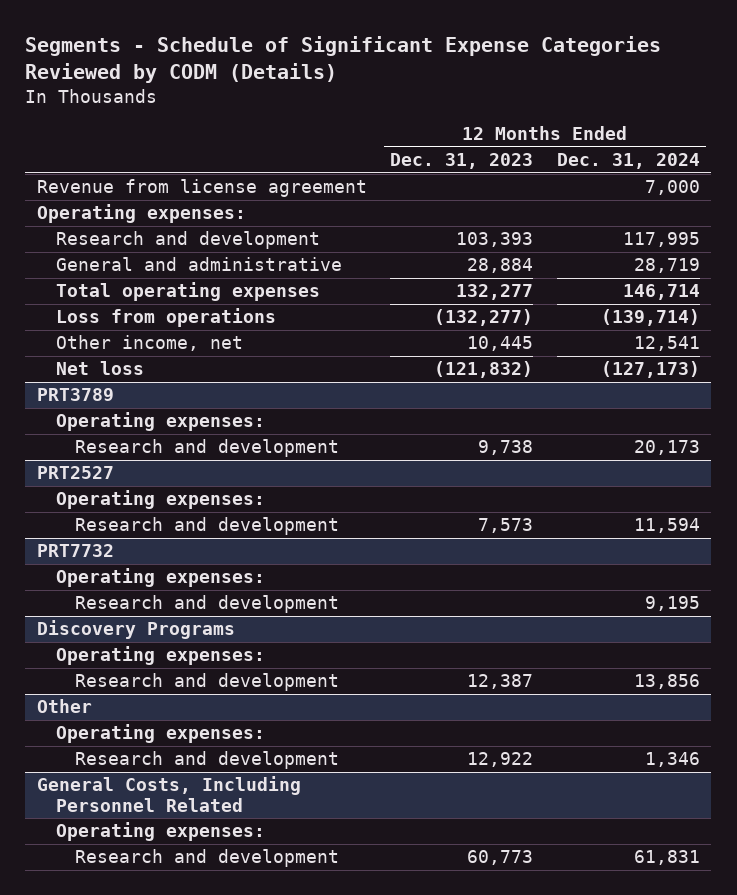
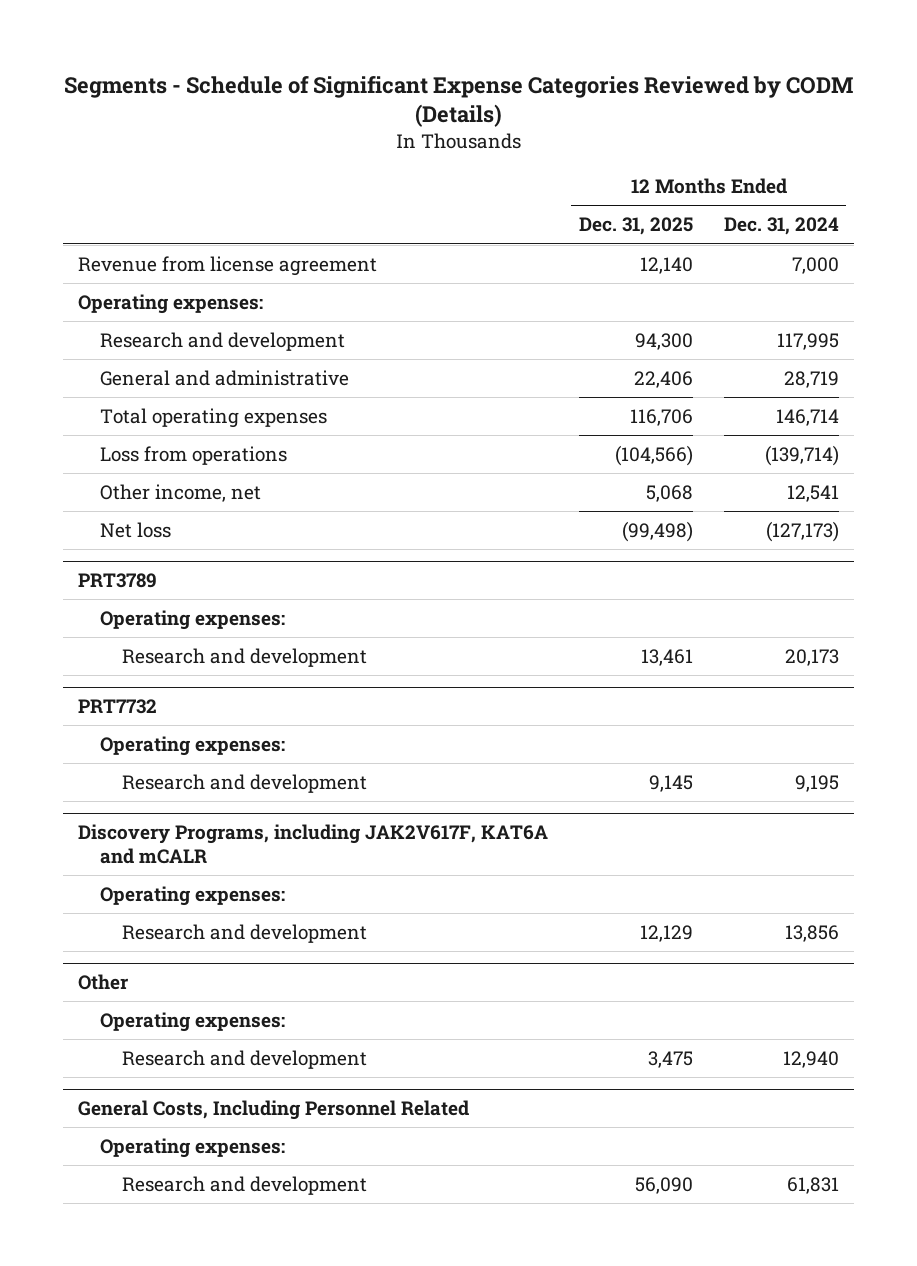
[390,153,534,170] Dec. 31, 2023 -> none
none -> [579,217,694,236] Dec. 31, 2025
[36,466,114,480] PRT2527 -> none
[56,490,266,510] Operating expenses: -> none
[75,517,340,536] Research and development -> none
[36,620,235,640] Discovery Programs -> none
none -> [78,824,549,865] Discovery Programs, including JAK2V617F, KAT6A and mCALR
[644,752,700,768] 1,346 -> [782,1051,839,1069] 12,940

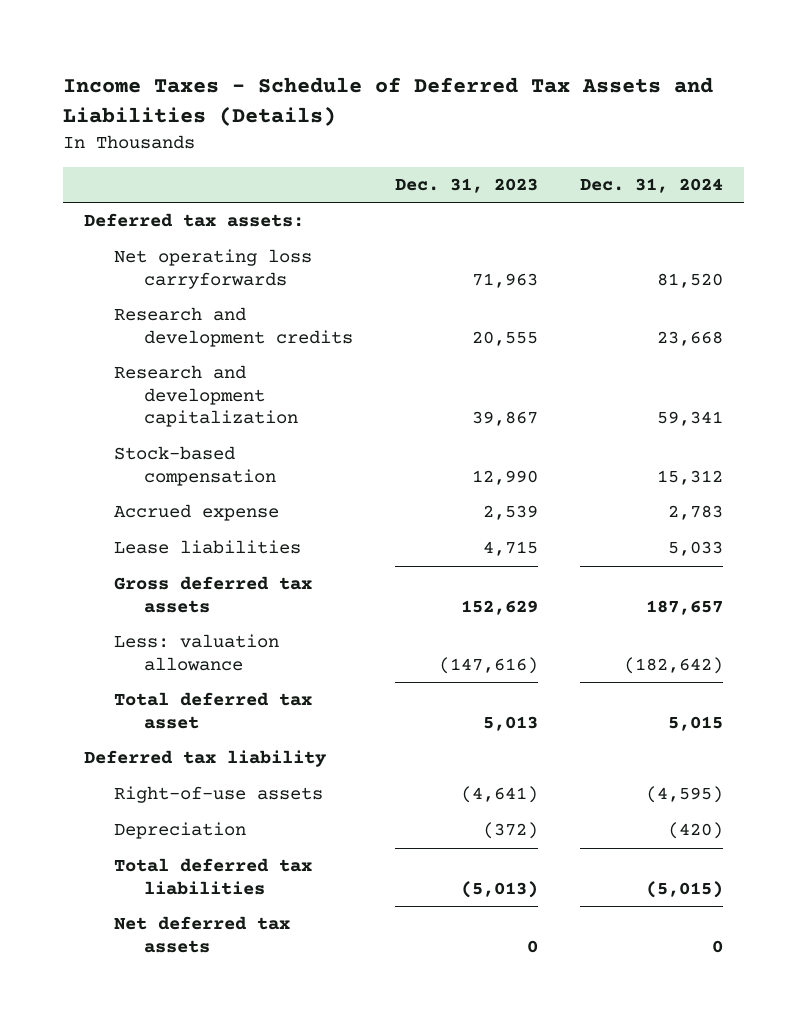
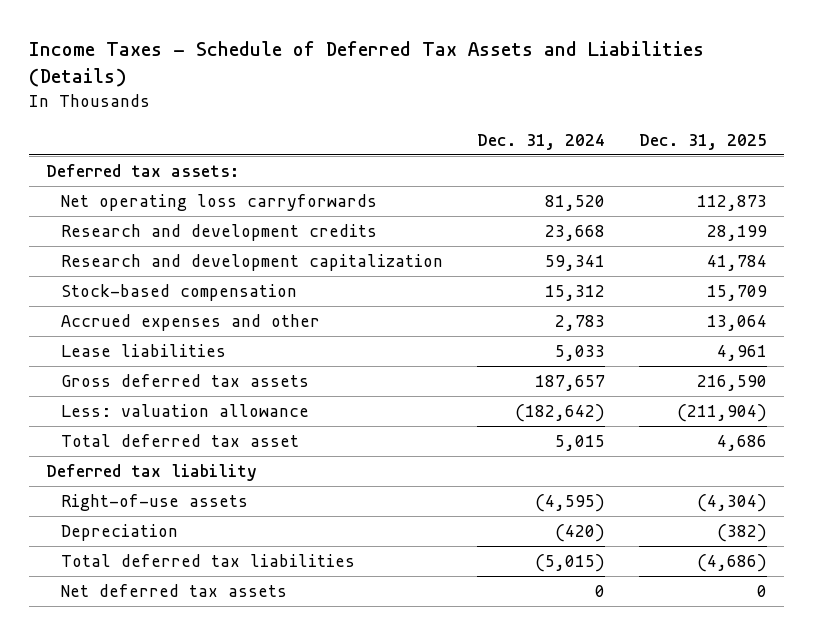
[394,178,538,194] Dec. 31, 2023 -> none
none -> [639,133,768,150] Dec. 31, 2025
[113,504,279,522] Accrued expense -> [61,314,321,332] Accrued expenses and other

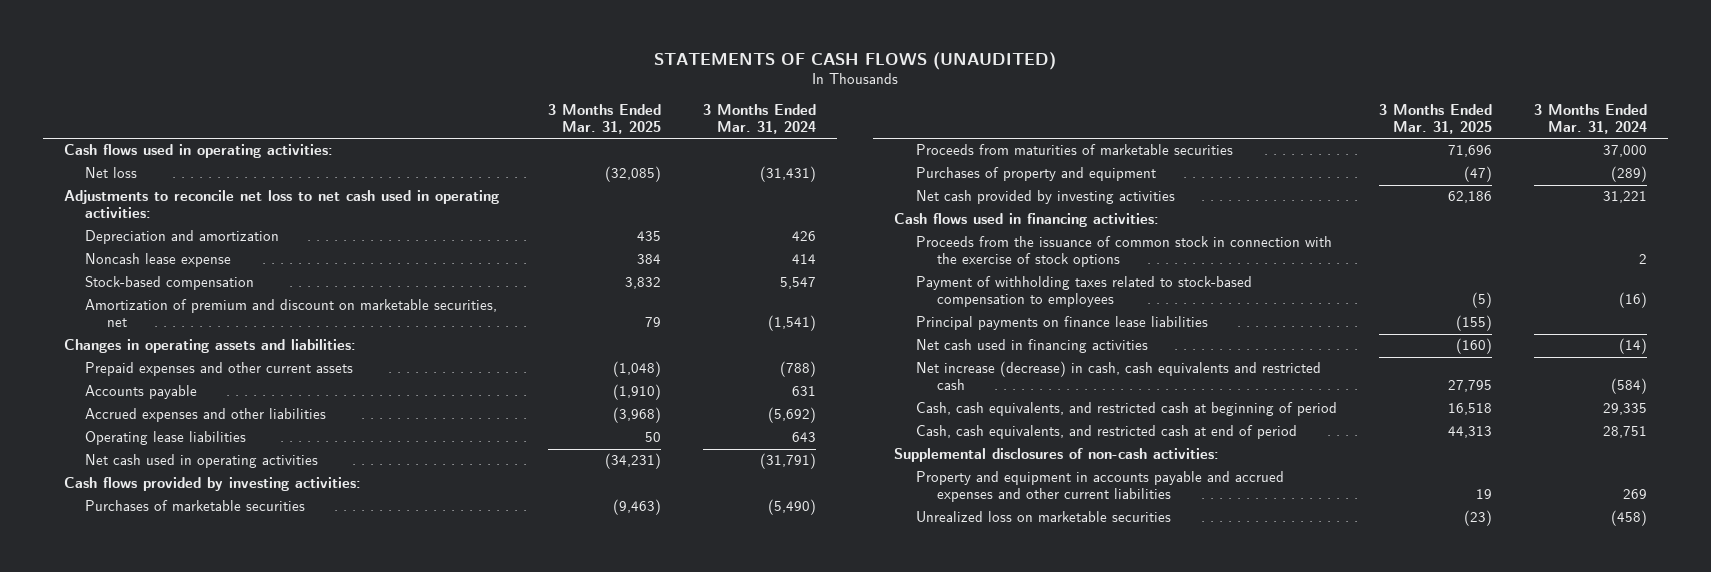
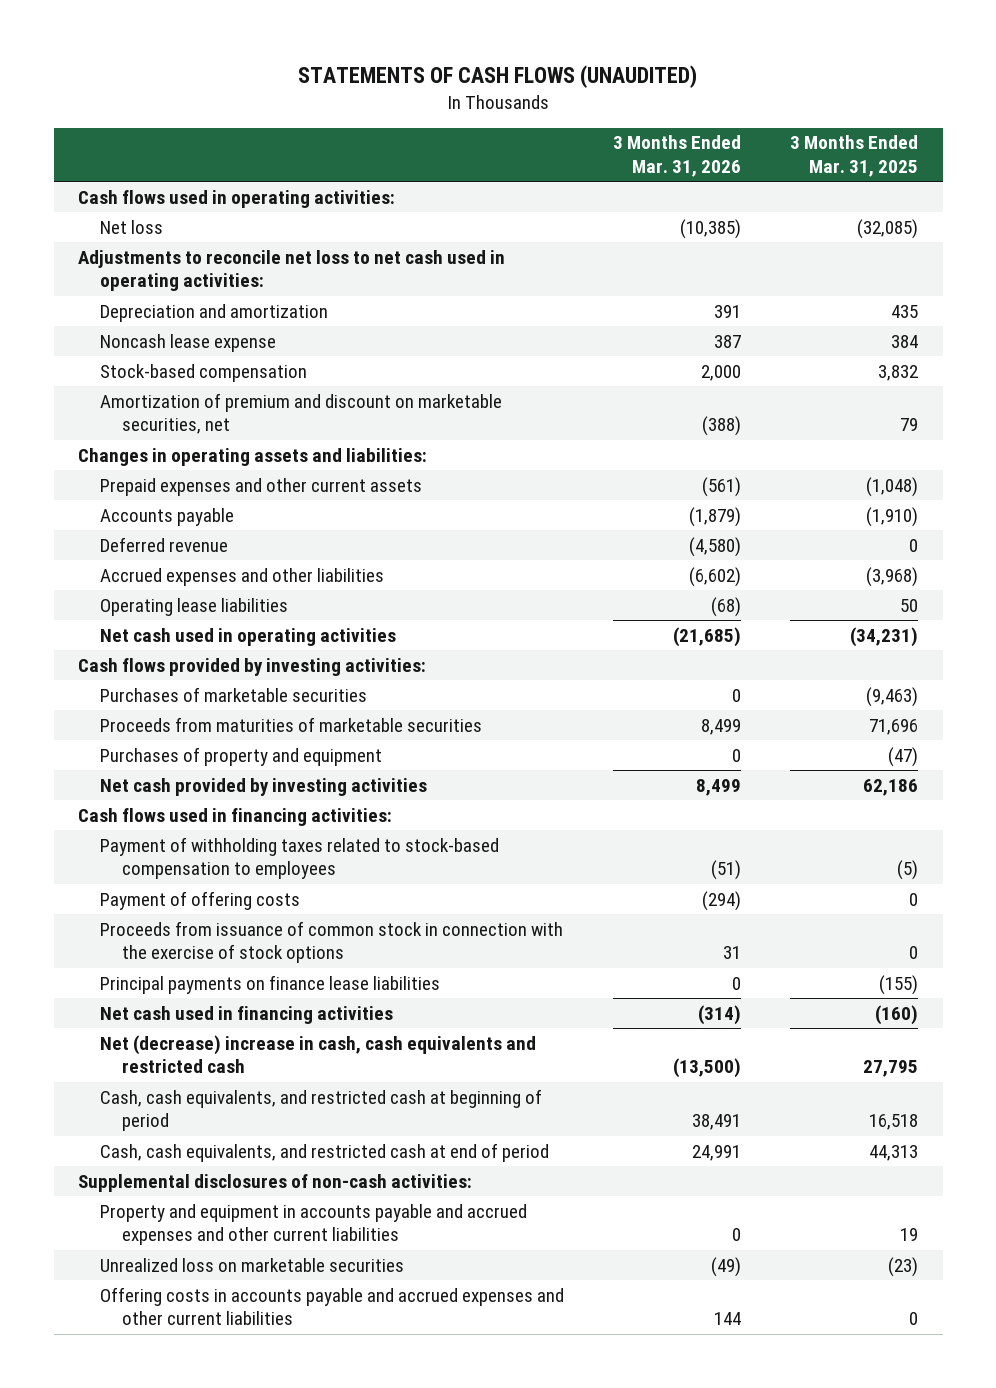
[703,104,817,135] 3 Months Ended Mar. 31, 2024 -> none
none -> [613,135,742,177] 3 Months Ended Mar. 31, 2026
none -> [99,536,228,552] Deferred revenue
[915,236,1332,268] Proceeds from the issuance of common stock in connection with the exercise of stock options -> none
none -> [99,890,300,910] Payment of offering costs
none -> [99,920,563,964] Proceeds from issuance of common stock in connection with the exercise of stock options
[915,361,1321,391] Net increase (decrease) in cash, cash equivalents and restricted cash -> [99,1034,536,1074] Net (decrease) increase in cash, cash equivalents and restricted cash
none -> [99,1286,564,1326] Offering costs in accounts payable and accrued expenses and other current liabilities

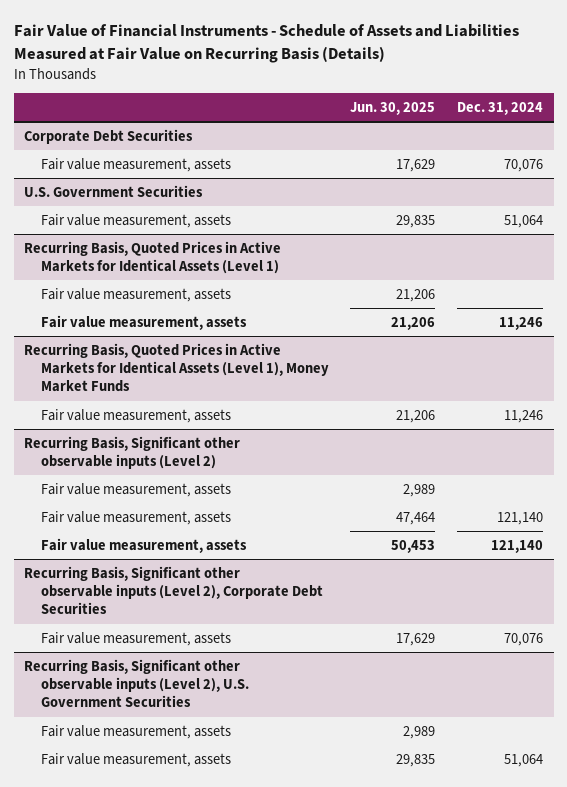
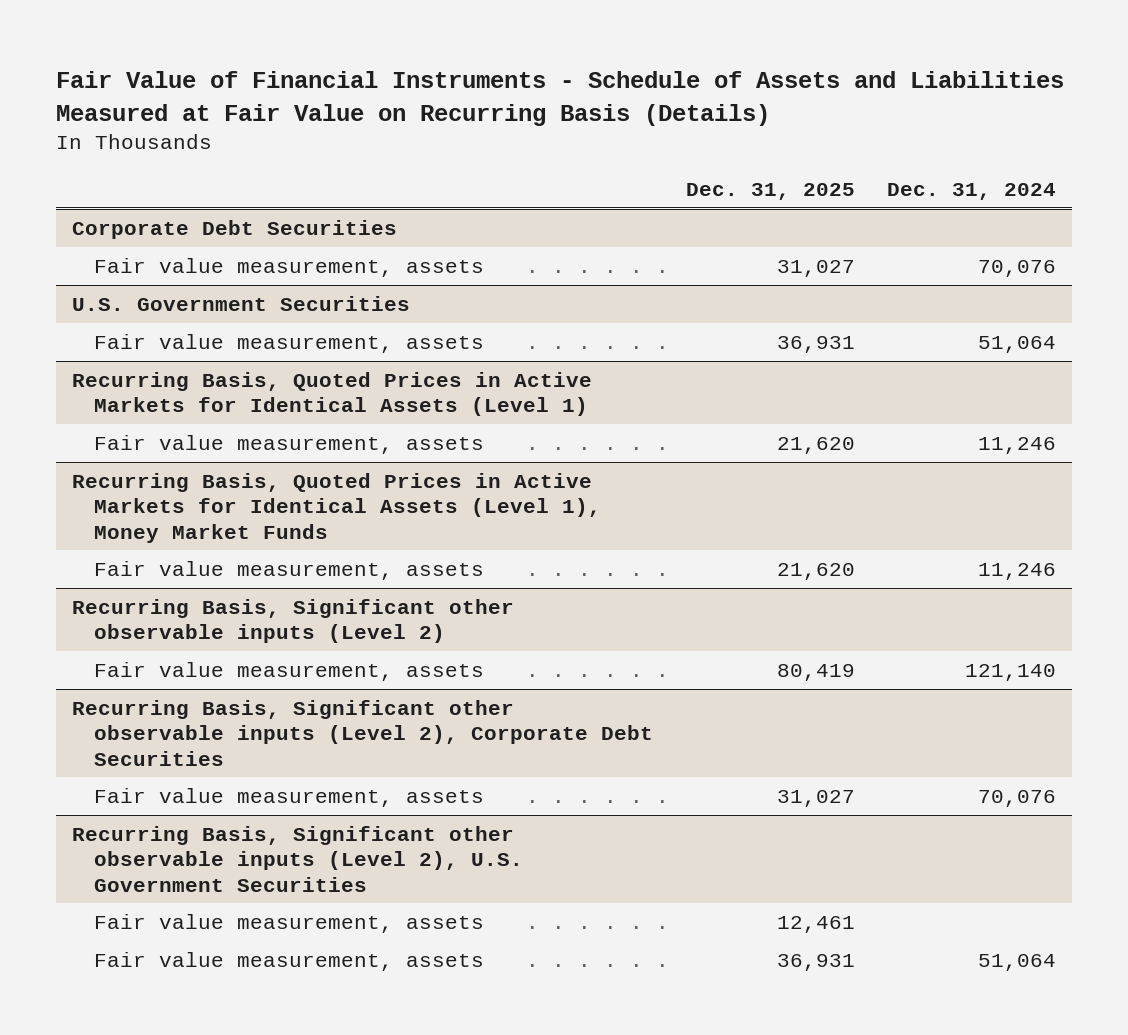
[350,101,436,115] Jun. 30, 2025 -> none
none -> [685,182,855,200] Dec. 31, 2025
[41,287,232,302] Fair value measurement, assets -> none
[41,482,232,497] Fair value measurement, assets -> none
[41,537,248,553] Fair value measurement, assets -> none

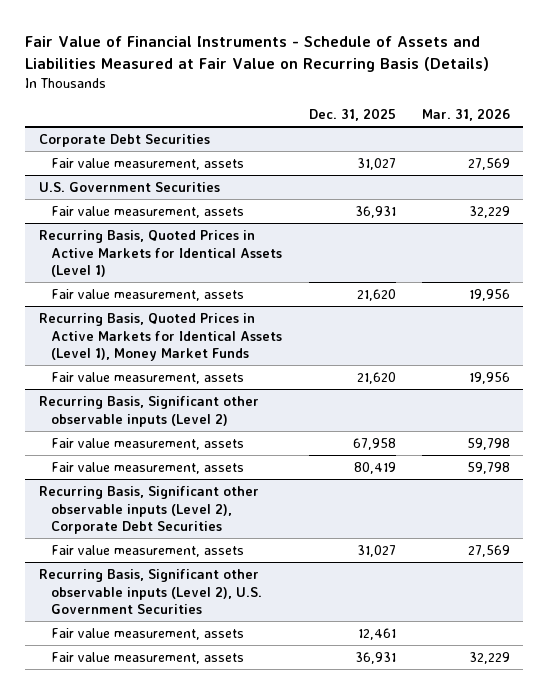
[886,182,1056,200] Dec. 31, 2024 -> none
none -> [422,108,511,122] Mar. 31, 2026
none -> [51,437,245,450] Fair value measurement, assets

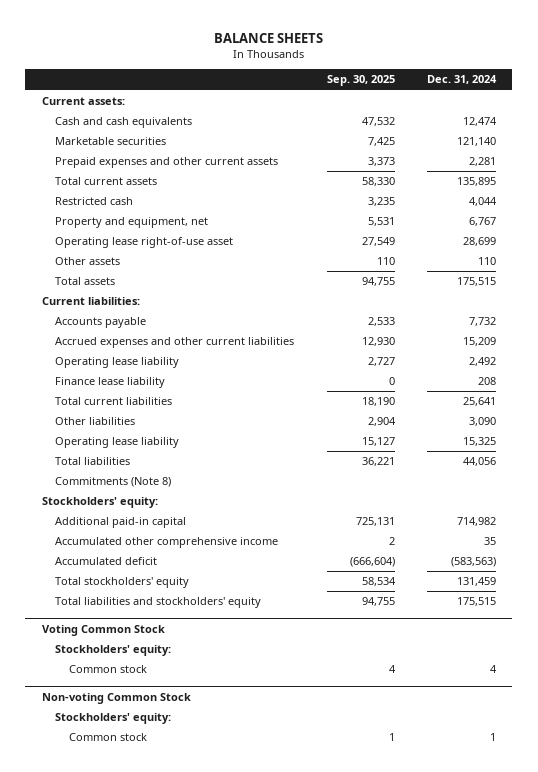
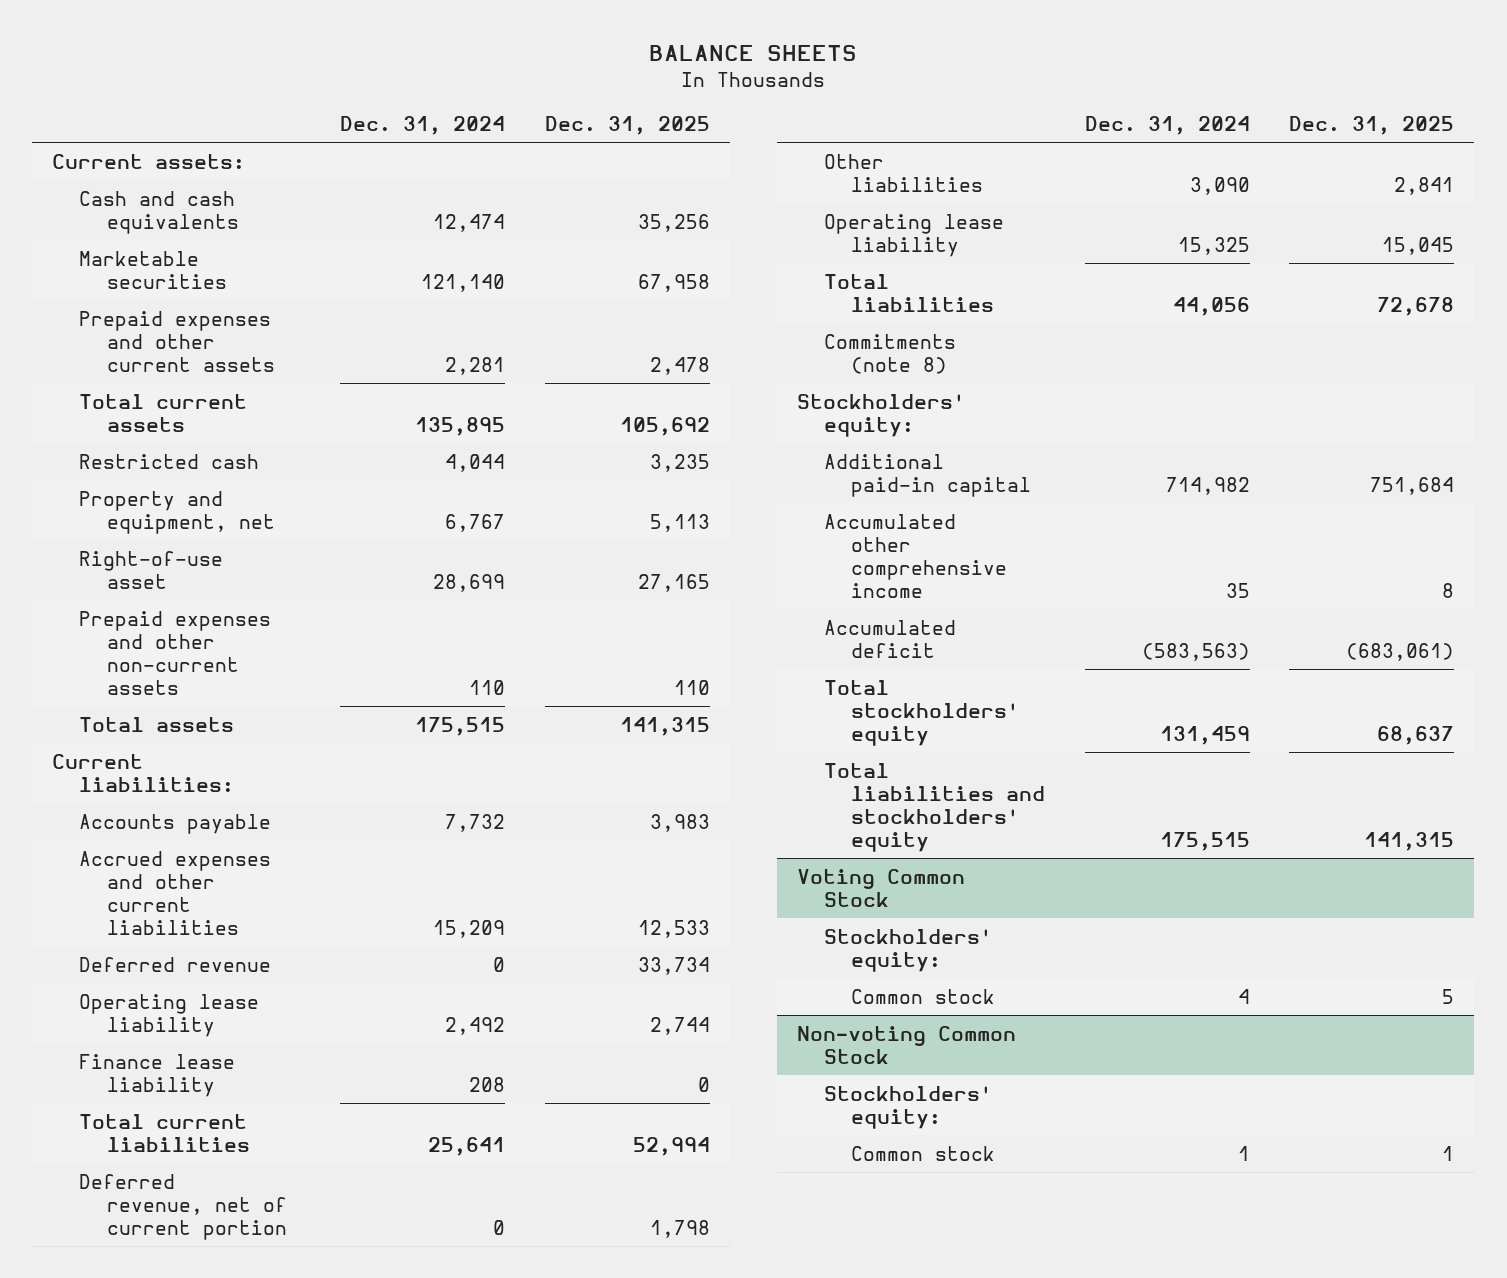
[326,75,395,87] Sep. 30, 2025 -> none
none -> [544,116,710,136] Dec. 31, 2025
[55,257,121,266] Other assets -> none
[55,237,234,249] Operating lease right-of-use asset -> [79,550,224,589] Right-of-use asset
none -> [79,610,272,695] Prepaid expenses and other non-current assets
none -> [79,956,272,972] Deferred revenue
none -> [79,1173,287,1240] Deferred revenue, net of current portion
[55,477,172,488] Commitments (Note 8) -> [823,333,956,374] Commitments (note 8)

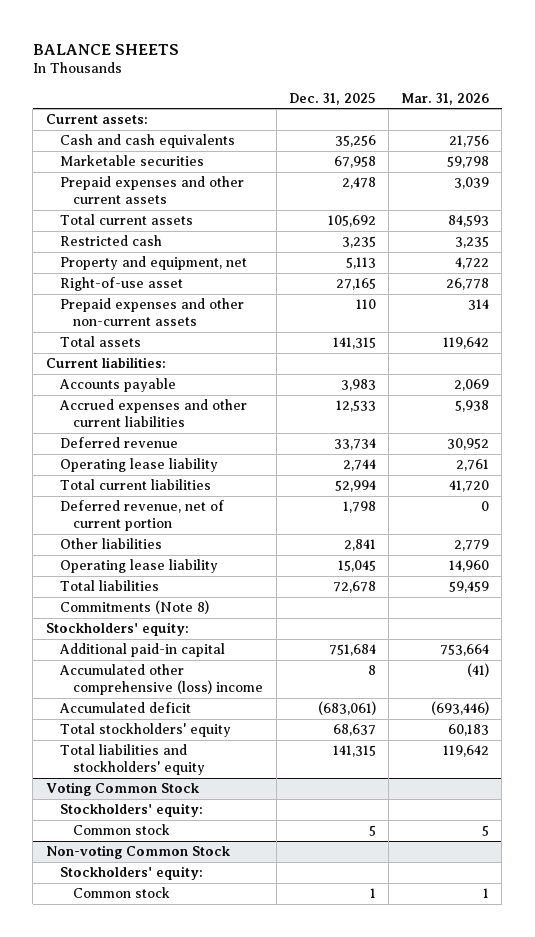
[340,116,506,136] Dec. 31, 2024 -> none
none -> [401,92,490,105] Mar. 31, 2026
[79,1053,236,1097] Finance lease liability -> none
[823,333,956,374] Commitments (note 8) -> [59,600,209,615] Commitments (Note 8)
[823,513,1008,598] Accumulated other comprehensive income -> [58,664,264,696] Accumulated other comprehensive (loss) income

